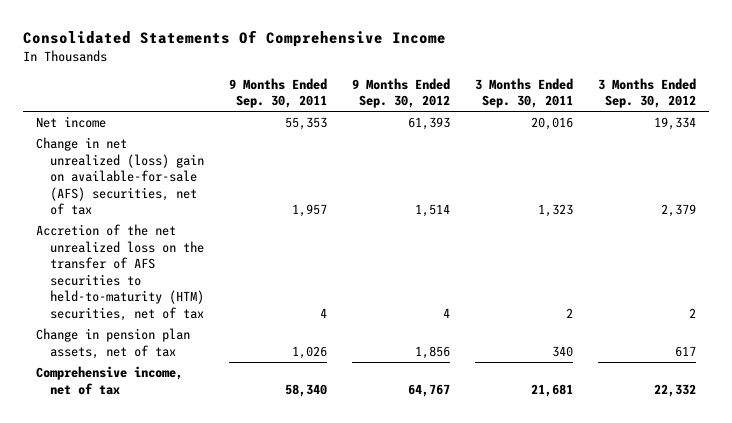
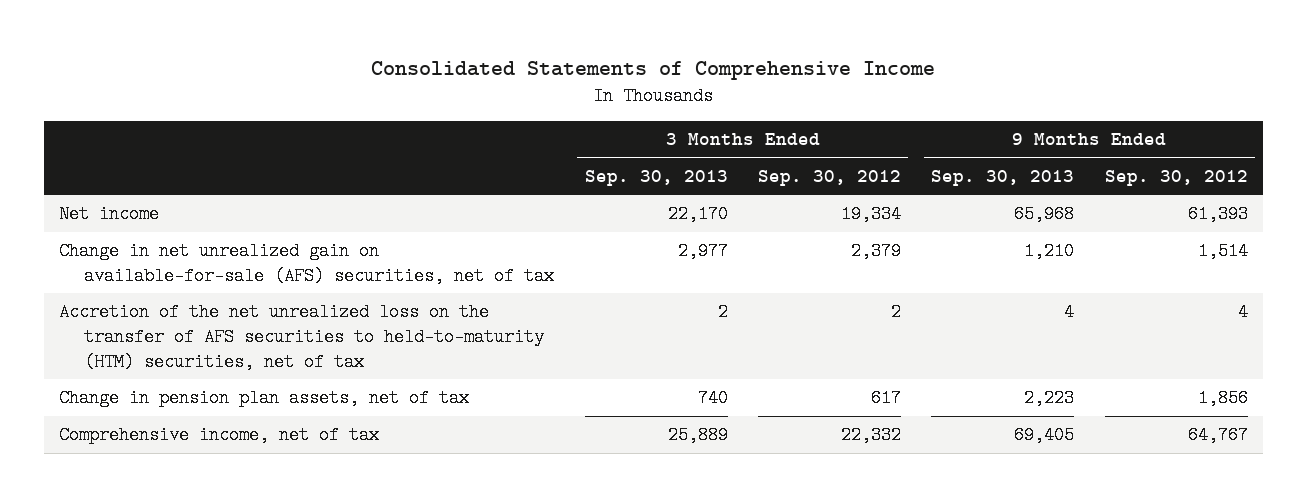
[23,30,447,48] Consolidated Statements Of Comprehensive Income -> [371,60,936,80] Consolidated Statements of Comprehensive Income
[228,77,327,109] 9 Months Ended Sep. 30, 2011 -> none
[475,77,574,109] 3 Months Ended Sep. 30, 2011 -> none
none -> [584,170,728,187] Sep. 30, 2013
none -> [931,170,1075,187] Sep. 30, 2013
[35,137,204,216] Change in net unrealized (loss) gain on available-for-sale (AFS) securities, net of tax -> [59,242,555,286] Change in net unrealized gain on available-for-sale (AFS) securities, net of tax

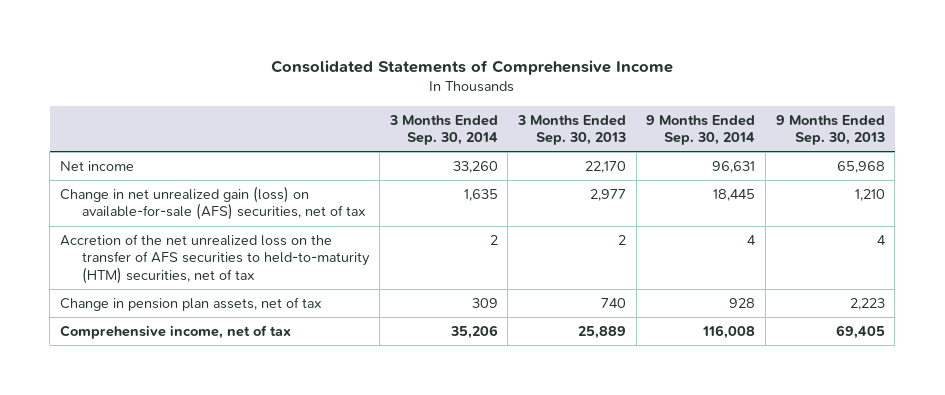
[757,170,901,187] Sep. 30, 2012 -> none
[1104,170,1248,187] Sep. 30, 2012 -> none
none -> [388,114,498,146] 3 Months Ended Sep. 30, 2014
none -> [646,114,756,146] 9 Months Ended Sep. 30, 2014
[59,242,555,286] Change in net unrealized gain on available-for-sale (AFS) securities, net of tax -> [60,186,367,221] Change in net unrealized gain (loss) on available-for-sale (AFS) securities, net of tax

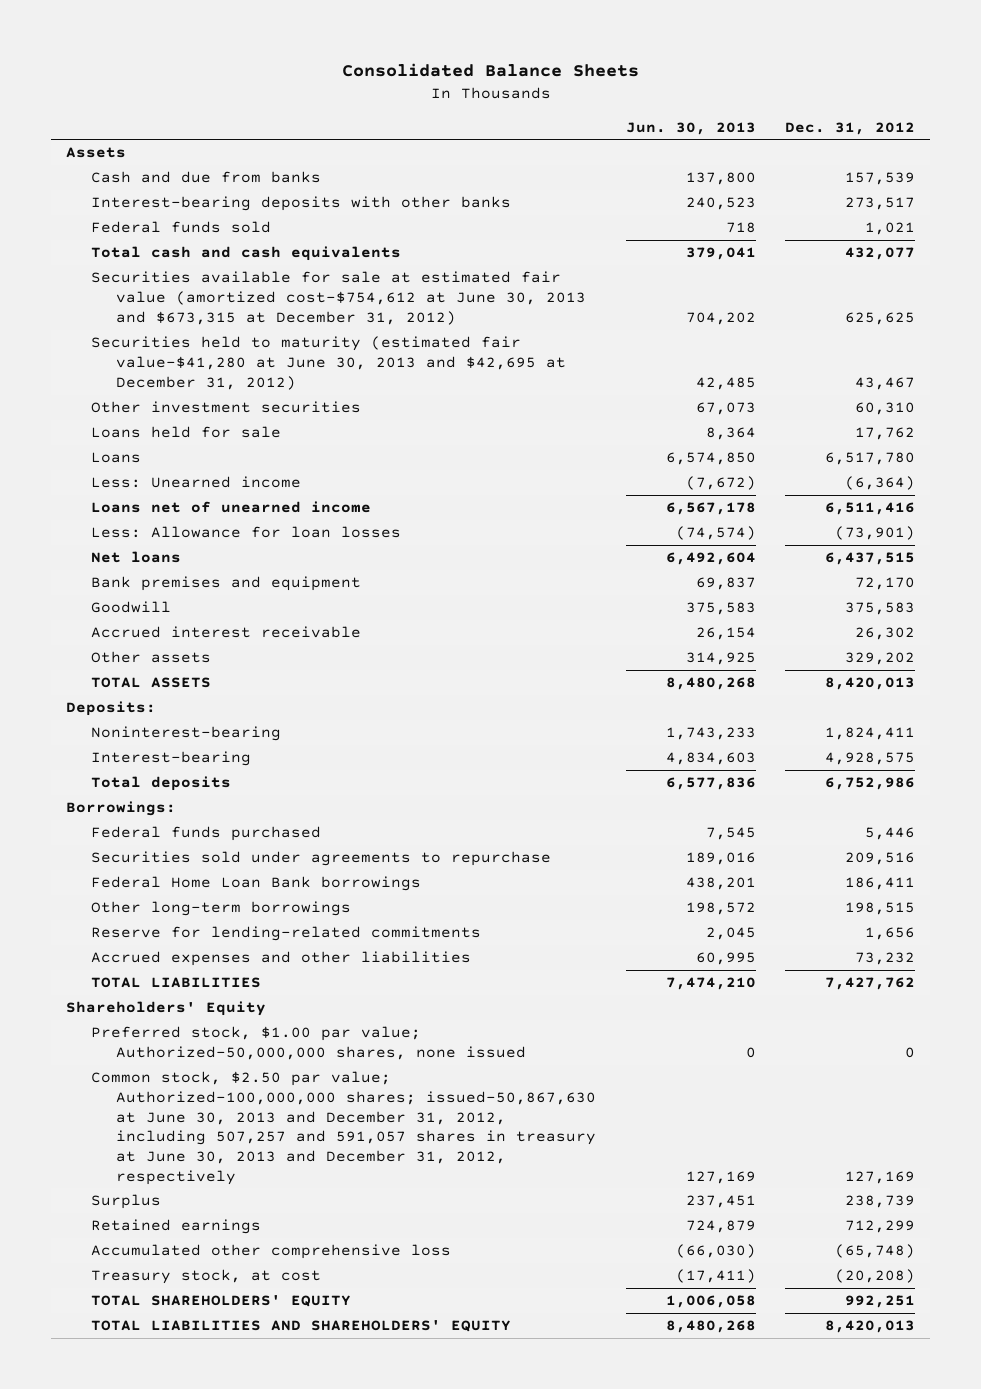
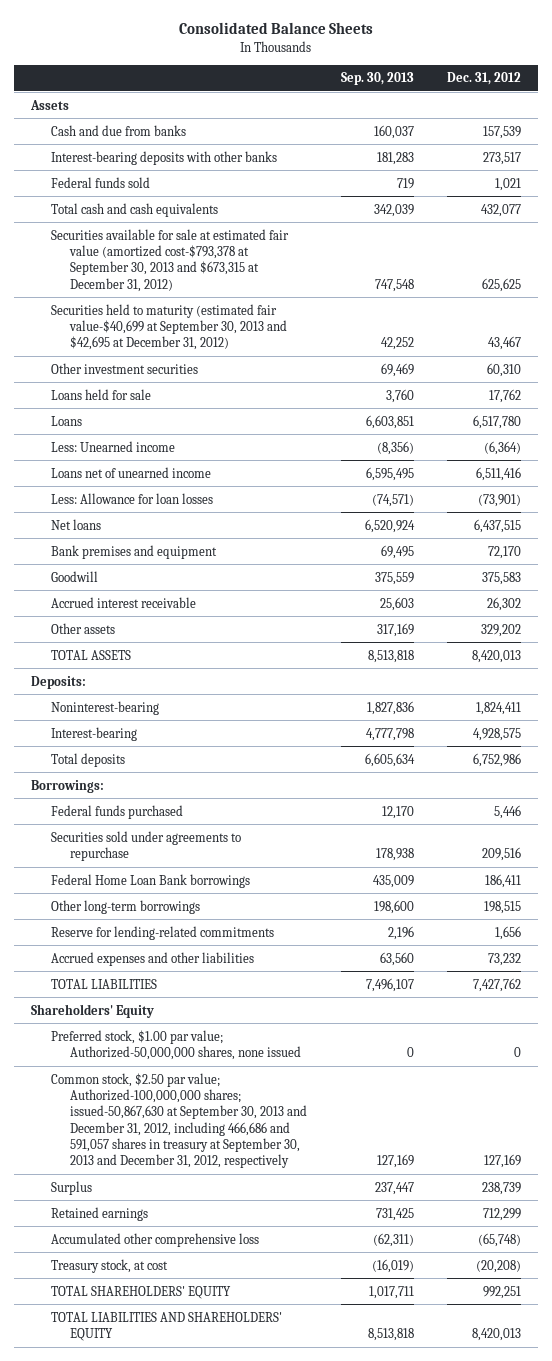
[625,121,756,135] Jun. 30, 2013 -> none
none -> [340,72,414,86] Sep. 30, 2013
[91,271,587,325] Securities available for sale at estimated fair value (amortized cost-$754,612 at June 30, 2013 and $673,315 at December 31, 2012) -> [50,228,289,292] Securities available for sale at estimated fair value (amortized cost-$793,378 at September 30, 2013 and $673,315 at December 31, 2012)
[91,336,567,390] Securities held to maturity (estimated fair value-$41,280 at June 30, 2013 and $42,695 at December 31, 2012) -> [50,303,288,351] Securities held to maturity (estimated fair value-$40,699 at September 30, 2013 and $42,695 at December 31, 2012)
[91,1071,597,1185] Common stock, $2.50 par value; Authorized-100,000,000 shares; issued-50,867,630 at June 30, 2013 and December 31, 2012, including 507,257 and 591,057 shares in treasury at June 30, 2013 and December 31, 2012, respectively -> [50,1072,308,1169] Common stock, $2.50 par value; Authorized-100,000,000 shares; issued-50,867,630 at September 30, 2013 and December 31, 2012, including 466,686 and 591,057 shares in treasury at September 30, 2013 and December 31, 2012, respectively

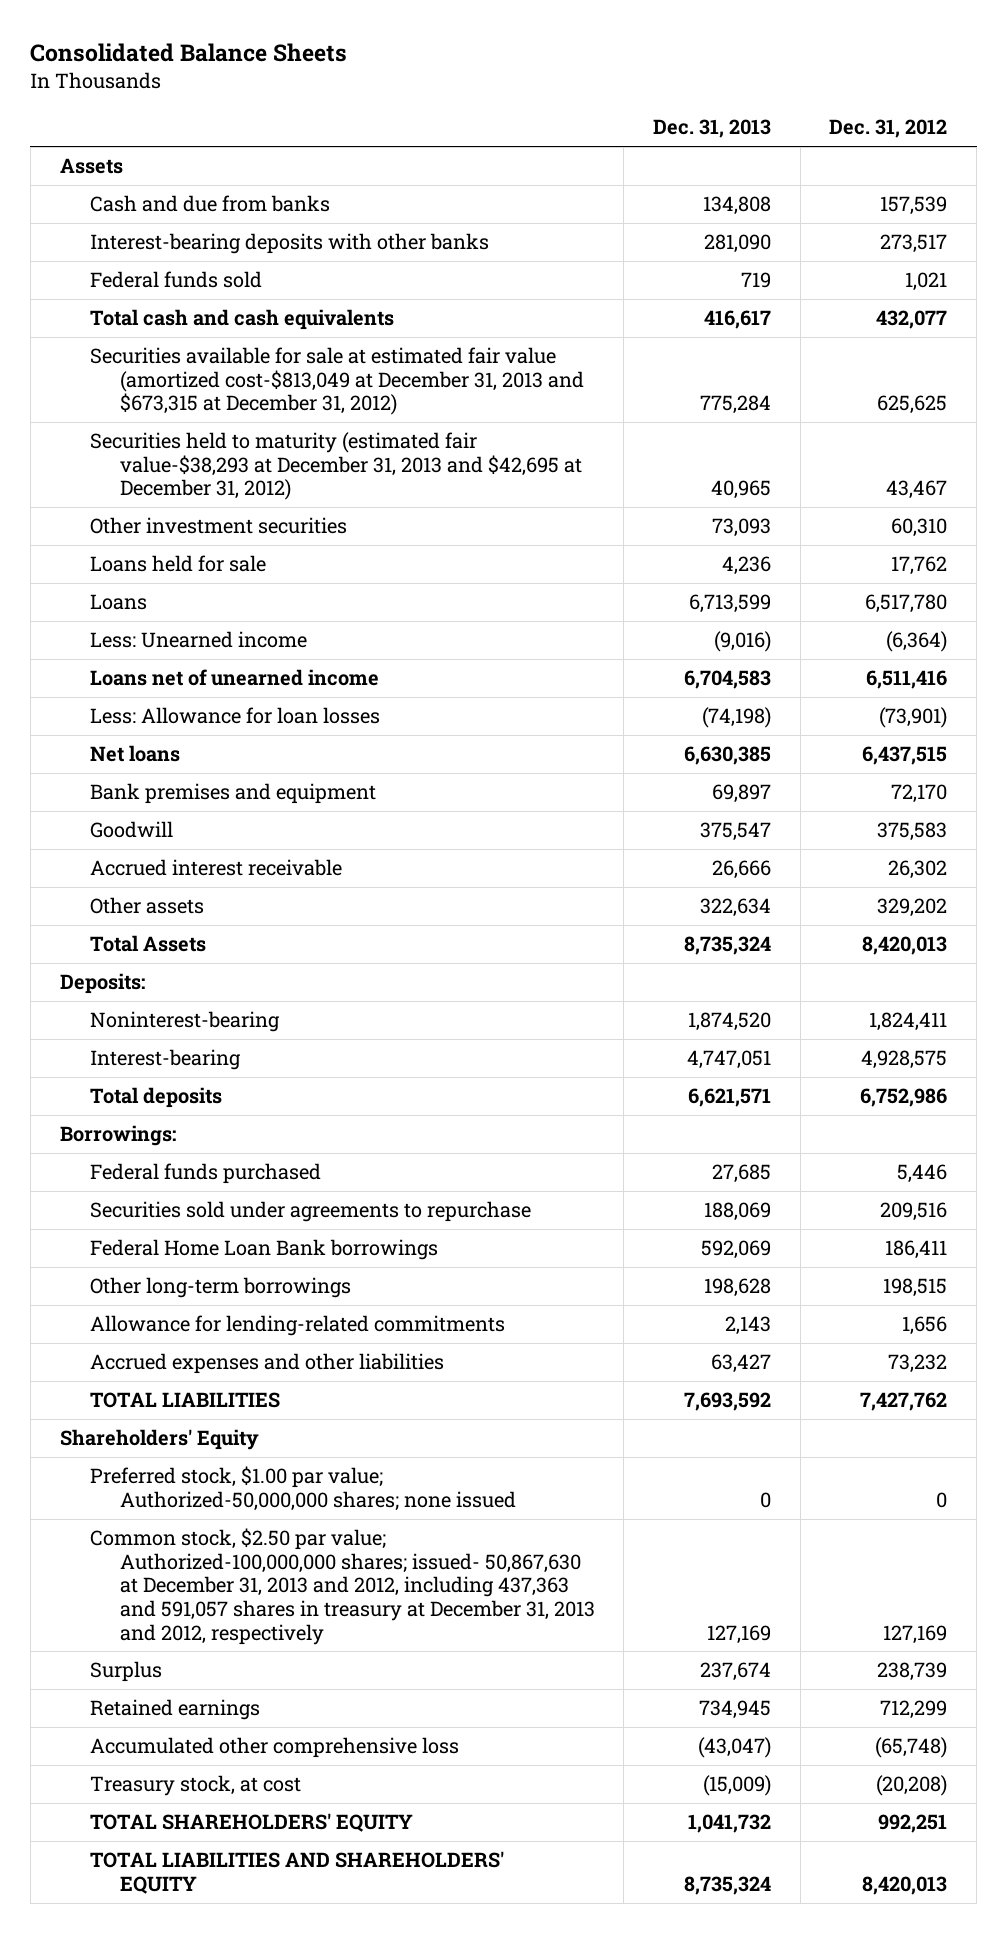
[340,72,414,86] Sep. 30, 2013 -> none
none -> [653,119,772,139] Dec. 31, 2013
[50,228,289,292] Securities available for sale at estimated fair value (amortized cost-$793,378 at September 30, 2013 and $673,315 at December 31, 2012) -> [89,347,584,416] Securities available for sale at estimated fair value (amortized cost-$813,049 at December 31, 2013 and $673,315 at December 31, 2012)
[50,303,288,351] Securities held to maturity (estimated fair value-$40,699 at September 30, 2013 and $42,695 at December 31, 2012) -> [89,432,582,501] Securities held to maturity (estimated fair value-$38,293 at December 31, 2013 and $42,695 at December 31, 2012)
[50,649,131,660] TOTAL ASSETS -> [89,935,206,953] Total Assets
[50,925,274,940] Reserve for lending-related commitments -> [89,1315,505,1337] Allowance for lending-related commitments
[50,1029,302,1060] Preferred stock, $1.00 par value; Authorized-50,000,000 shares, none issued -> [89,1466,516,1511] Preferred stock, $1.00 par value; Authorized-50,000,000 shares; none issued
[50,1072,308,1169] Common stock, $2.50 par value; Authorized-100,000,000 shares; issued-50,867,630 at September 30, 2013 and December 31, 2012, including 466,686 and 591,057 shares in treasury at September 30, 2013 and December 31, 2012, respectively -> [89,1528,595,1645] Common stock, $2.50 par value; Authorized-100,000,000 shares; issued- 50,867,630 at December 31, 2013 and 2012, including 437,363 and 591,057 shares in treasury at December 31, 2013 and 2012, respectively

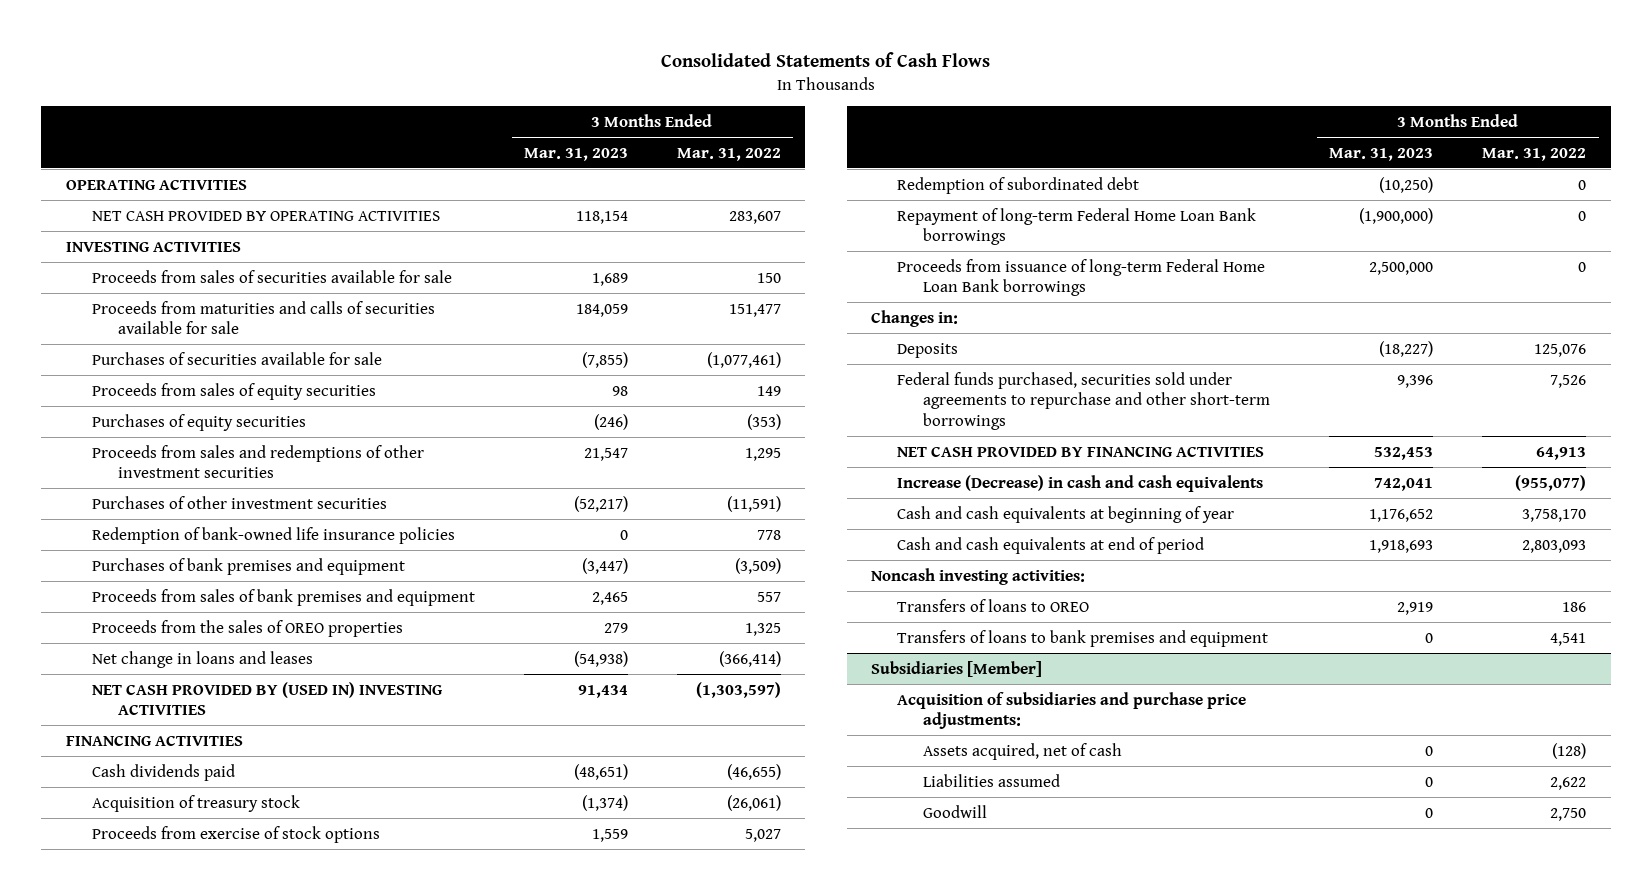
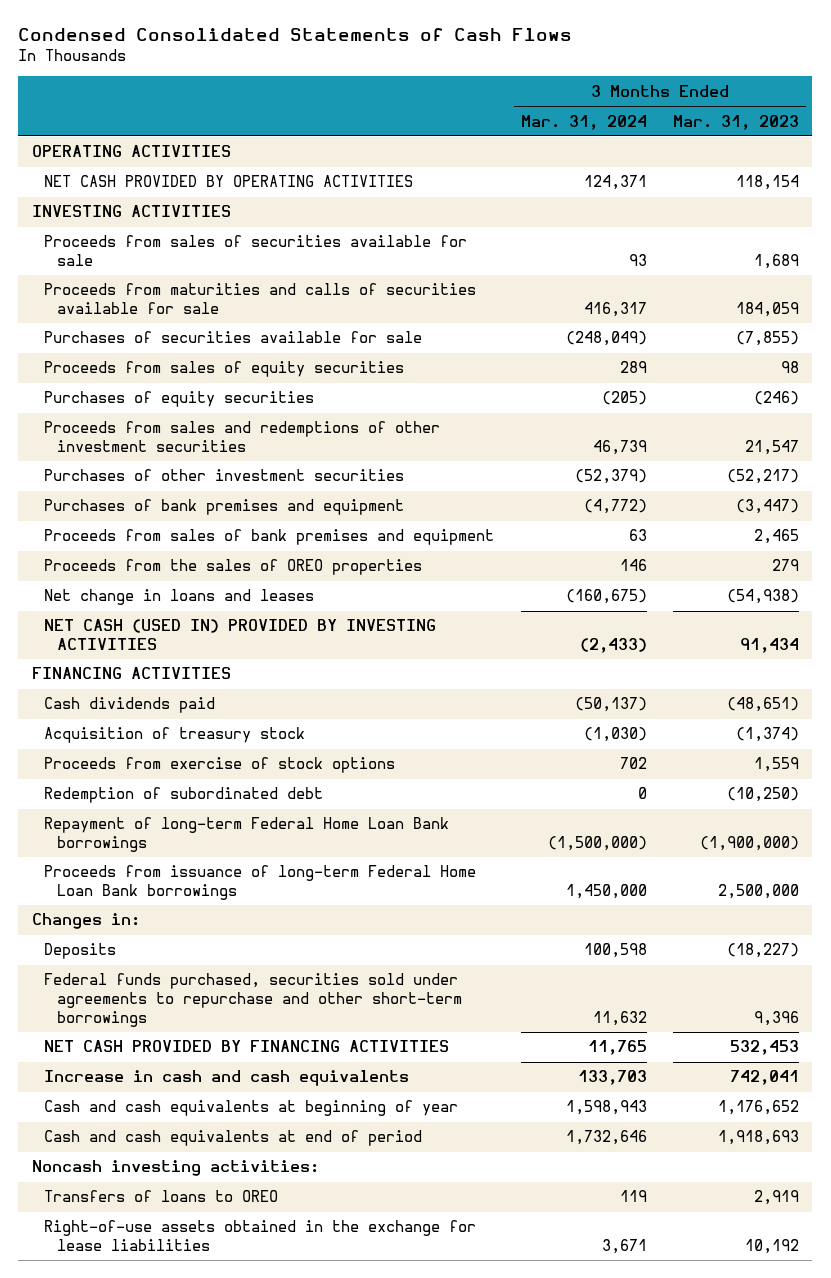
[661,52,991,68] Consolidated Statements of Cash Flows -> [18,28,573,42] Condensed Consolidated Statements of Cash Flows
[676,147,781,161] Mar. 31, 2022 -> none
none -> [520,114,647,130] Mar. 31, 2024
[91,526,455,544] Redemption of bank-owned life insurance policies -> none
[91,681,442,716] NET CASH PROVIDED BY (USED IN) INVESTING ACTIVITIES -> [44,619,437,651] NET CASH (USED IN) PROVIDED BY INVESTING ACTIVITIES
[897,474,1264,492] Increase (Decrease) in cash and cash equivalents -> [44,1070,410,1087] Increase in cash and cash equivalents
[897,629,1269,647] Transfers of loans to bank premises and equipment -> none
[871,660,1043,677] Subsidiaries [Member] -> none
[897,691,1247,730] Acquisition of subsidiaries and purchase price adjustments: -> none
[923,742,1123,760] Assets acquired, net of cash -> none
[923,773,1061,787] Liabilities assumed -> none
[923,804,988,818] Goodwill -> none
none -> [44,1220,477,1252] Right-of-use assets obtained in the exchange for lease liabilities

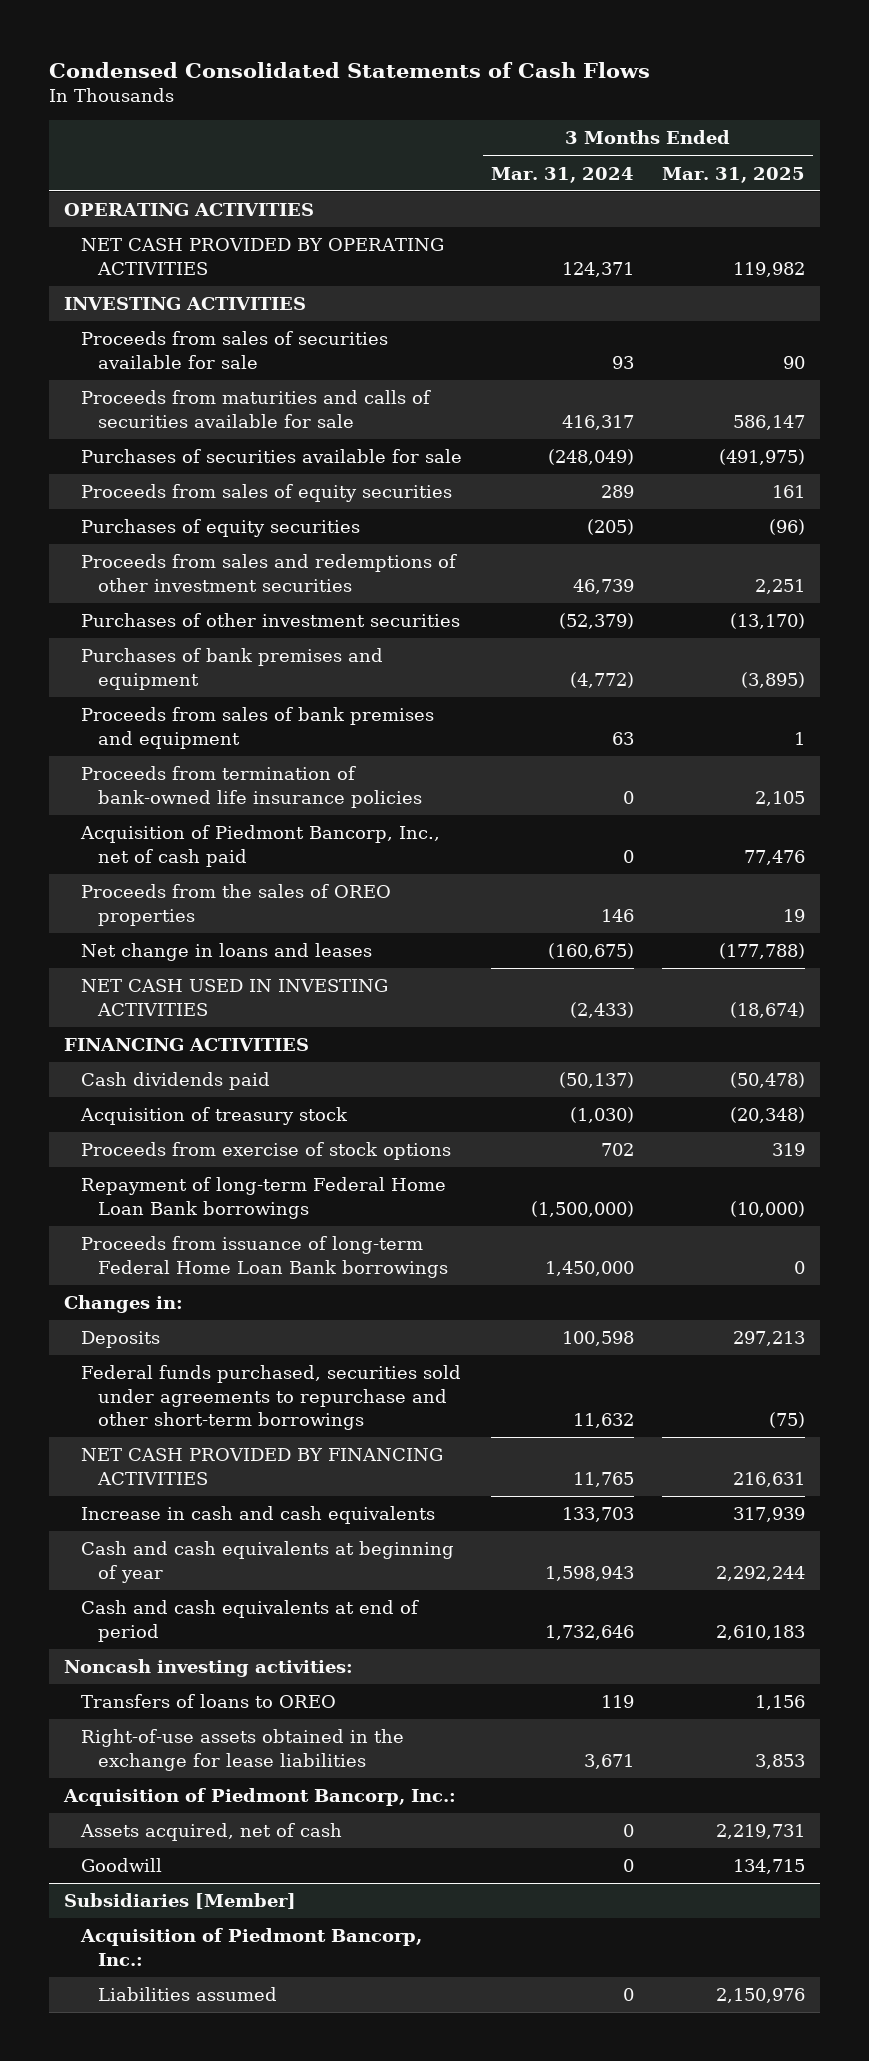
[673,114,800,130] Mar. 31, 2023 -> none
none -> [662,166,806,183] Mar. 31, 2025
none -> [80,766,422,808] Proceeds from termination of bank-owned life insurance policies
none -> [79,825,440,867] Acquisition of Piedmont Bancorp, Inc., net of cash paid
[44,619,437,651] NET CASH (USED IN) PROVIDED BY INVESTING ACTIVITIES -> [80,979,388,1016] NET CASH USED IN INVESTING ACTIVITIES
[44,787,324,804] Redemption of subordinated debt -> none
none -> [62,1788,456,1807] Acquisition of Piedmont Bancorp, Inc.:
none -> [79,1823,342,1842] Assets acquired, net of cash
none -> [80,1858,162,1873] Goodwill
none -> [63,1893,296,1910] Subsidiaries [Member]
none -> [79,1928,422,1966] Acquisition of Piedmont Bancorp, Inc.:
none -> [97,1987,277,2002] Liabilities assumed

